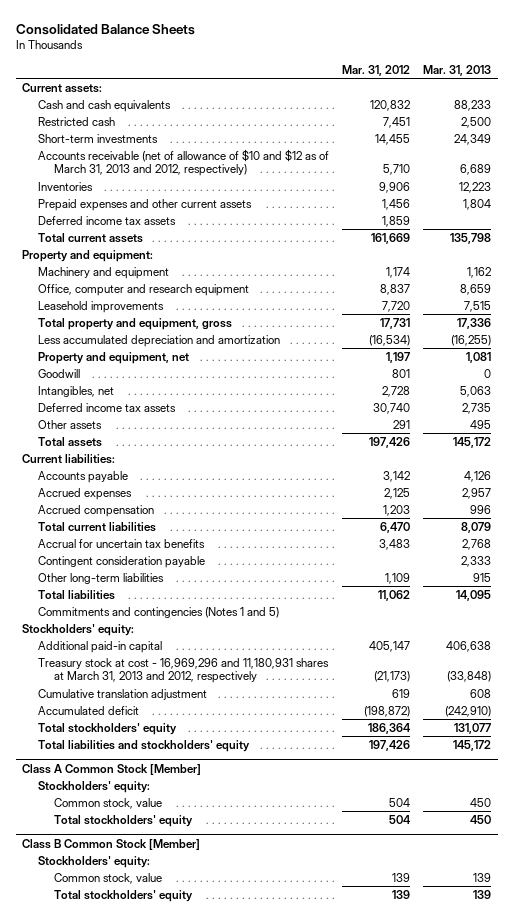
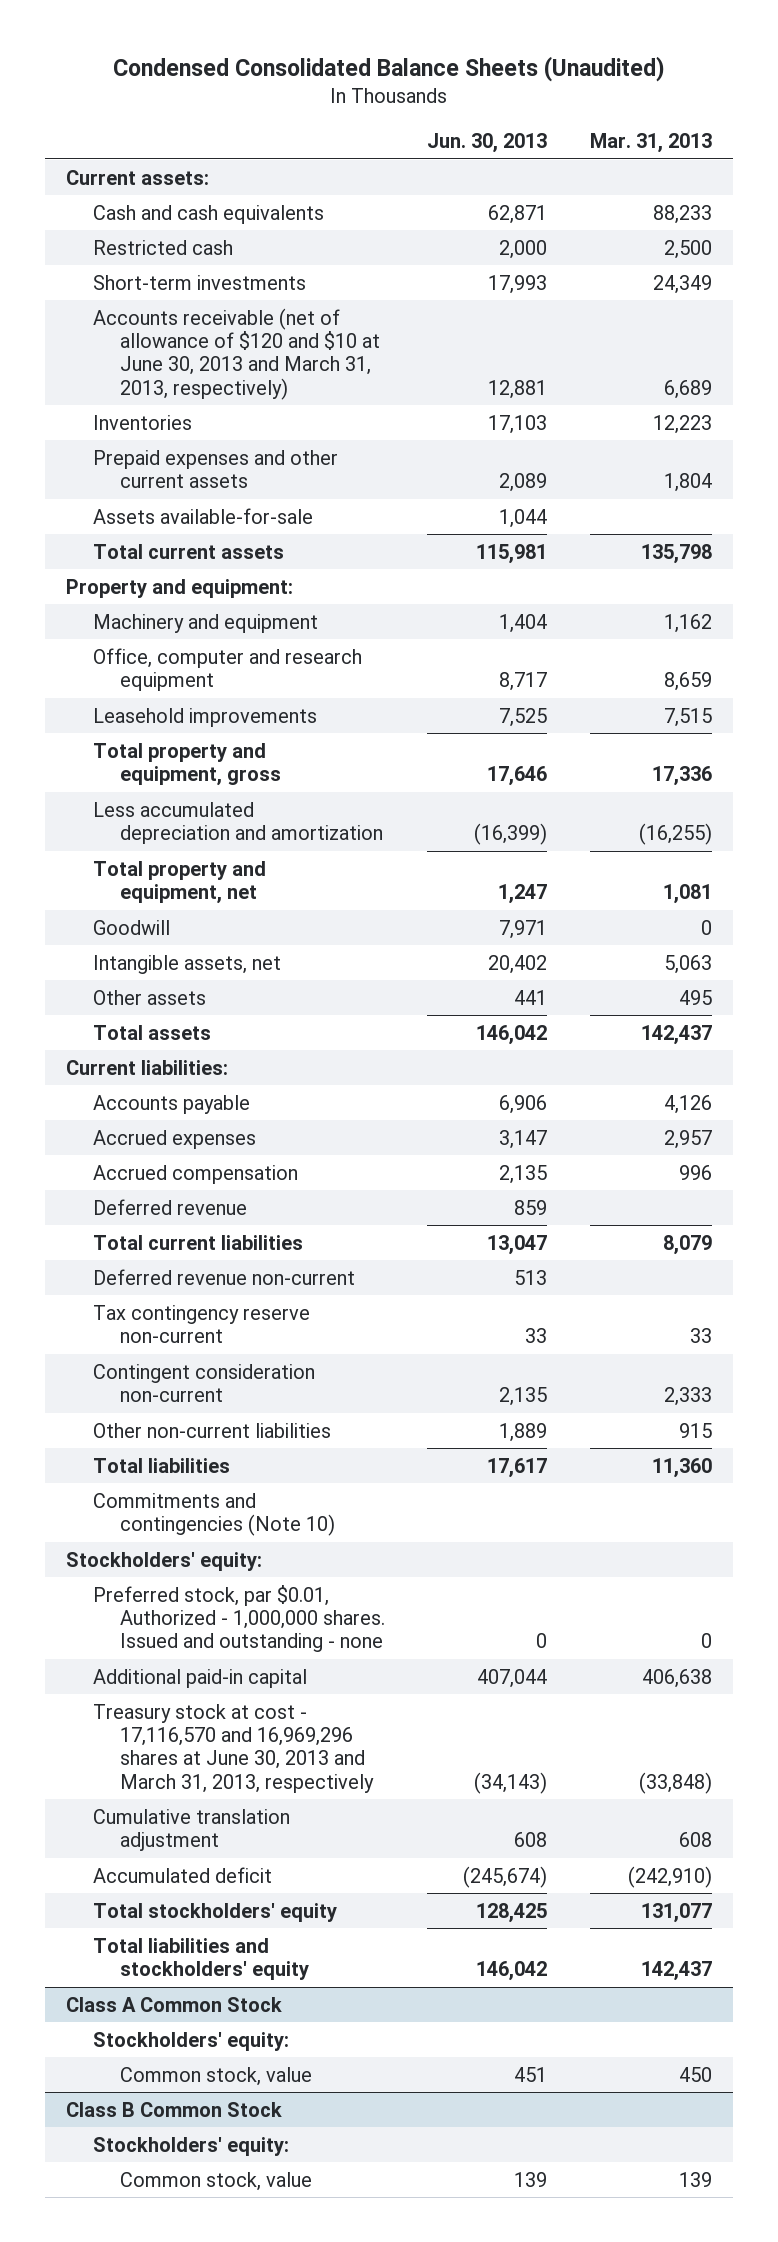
[15,23,195,35] Consolidated Balance Sheets -> [113,56,666,83] Condensed Consolidated Balance Sheets (Unaudited)
[342,64,411,76] Mar. 31, 2012 -> none
none -> [427,133,548,154] Jun. 30, 2013
[37,148,329,177] Accounts receivable (net of allowance of $10 and $12 as of March 31, 2013 and 2012, respectively) -> [93,307,380,400] Accounts receivable (net of allowance of $120 and $10 at June 30, 2013 and March 31, 2013, respectively)
[37,215,176,225] Deferred income tax assets -> none
none -> [93,507,314,524] Assets available-for-sale
[37,351,189,364] Property and equipment, net -> [93,860,267,905] Total property and equipment, net
[37,402,176,412] Deferred income tax assets -> none
[37,385,114,397] Intangibles, net -> [93,954,282,974] Intangible assets, net
[453,436,492,448] 145,172 -> [640,1024,712,1045] 142,437
none -> [93,1198,248,1215] Deferred revenue
[37,538,205,548] Accrual for uncertain tax benefits -> none
none -> [93,1268,356,1285] Deferred revenue non-current
none -> [93,1304,311,1344] Tax contingency reserve non-current
[37,555,205,568] Contingent consideration payable -> [93,1363,316,1403] Contingent consideration non-current
[37,572,164,584] Other long-term liabilities -> [93,1422,332,1438] Other non-current liabilities
[456,589,492,601] 14,095 -> [651,1457,712,1478] 11,360
[37,606,279,618] Commitments and contingencies (Notes 1 and 5) -> [93,1492,335,1537] Commitments and contingencies (Note 10)
none -> [93,1584,385,1653] Preferred stock, par $0.01, Authorized - 1,000,000 shares. Issued and outstanding - none
[37,657,329,684] Treasury stock at cost - 16,969,296 and 11,180,931 shares at March 31, 2013 and 2012, respectively -> [93,1703,374,1793] Treasury stock at cost - 17,116,570 and 16,969,296 shares at June 30, 2013 and March 31, 2013, respectively
[453,739,492,751] 145,172 -> [640,1961,712,1982] 142,437
[22,763,202,775] Class A Common Stock [Member] -> [66,1996,283,2012] Class A Common Stock
[53,814,193,827] Total stockholders' equity -> none
[22,838,201,850] Class B Common Stock [Member] -> [66,2101,283,2117] Class B Common Stock
[53,889,193,902] Total stockholders' equity -> none

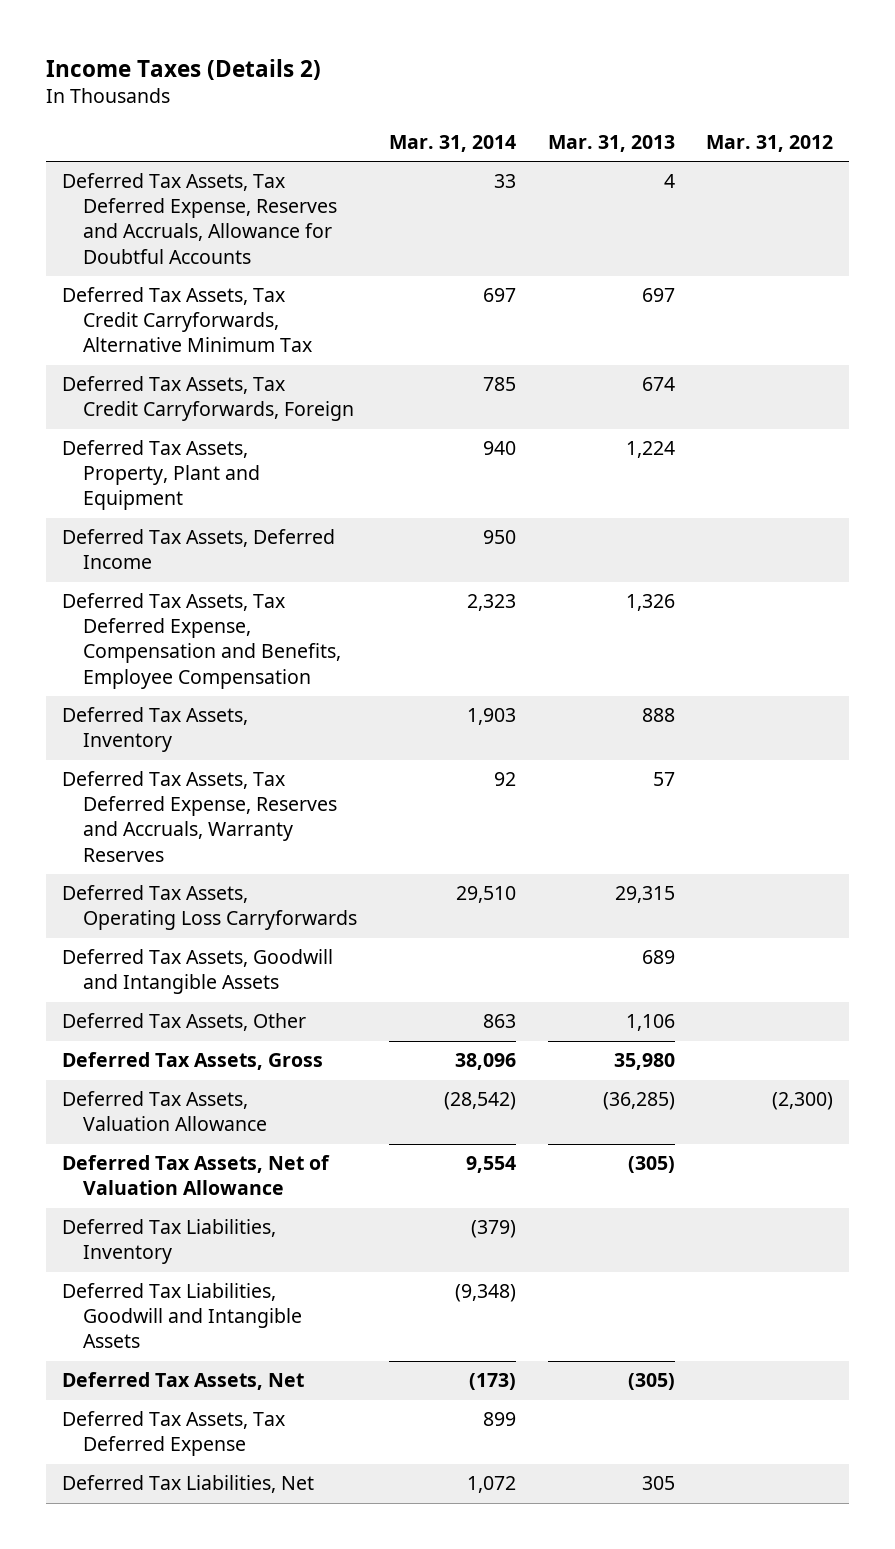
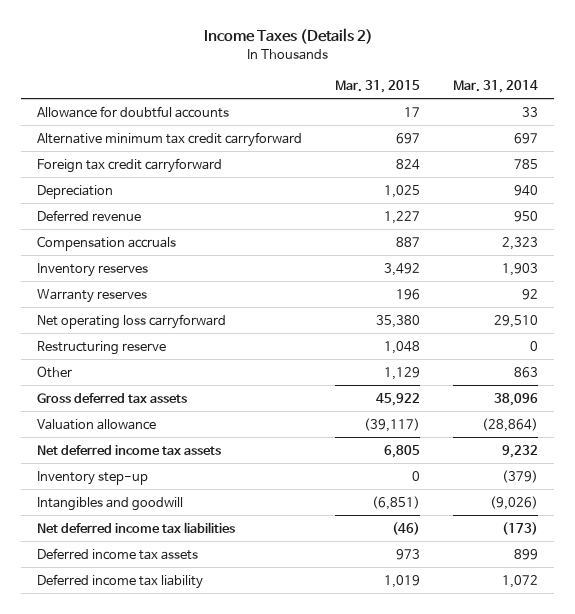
[547,134,675,152] Mar. 31, 2013 -> none
[706,134,834,152] Mar. 31, 2012 -> none
none -> [335,79,421,93] Mar. 31, 2015
[62,949,334,995] Deferred Tax Assets, Goodwill and Intangible Assets -> none
[62,173,338,264] Deferred Tax Assets, Tax Deferred Expense, Reserves and Accruals, Allowance for Doubtful Accounts -> [37,105,230,118] Allowance for doubtful accounts
[62,287,313,353] Deferred Tax Assets, Tax Credit Carryforwards, Alternative Minimum Tax -> [37,131,303,147] Alternative minimum tax credit carryforward
[62,376,355,422] Deferred Tax Assets, Tax Credit Carryforwards, Foreign -> [37,157,223,173] Foreign tax credit carryforward
[62,440,261,511] Deferred Tax Assets, Property, Plant and Equipment -> [37,184,114,199] Depreciation
[62,529,336,570] Deferred Tax Assets, Deferred Income -> [37,209,142,221] Deferred revenue
[62,593,342,689] Deferred Tax Assets, Tax Deferred Expense, Compensation and Benefits, Employee Compensation -> [37,235,177,251] Compensation accruals
[62,707,249,753] Deferred Tax Assets, Inventory -> [37,262,149,277] Inventory reserves
[62,771,338,862] Deferred Tax Assets, Tax Deferred Expense, Reserves and Accruals, Warranty Reserves -> [37,288,148,303] Warranty reserves
[62,885,358,931] Deferred Tax Assets, Operating Loss Carryforwards -> [37,313,227,329] Net operating loss carryforward
none -> [37,340,167,355] Restructuring reserve
[62,1013,307,1032] Deferred Tax Assets, Other -> [37,365,73,378] Other
[62,1052,324,1071] Deferred Tax Assets, Gross -> [37,392,188,403] Gross deferred tax assets
[62,1091,268,1132] Deferred Tax Assets, Valuation Allowance -> [37,418,157,430] Valuation allowance
[443,1092,516,1111] (28,542) -> [481,417,538,432] (28,864)
[62,1155,331,1196] Deferred Tax Assets, Net of Valuation Allowance -> [37,444,222,455] Net deferred income tax assets
[465,1156,516,1174] 9,554 -> [501,444,538,458] 9,232
[62,1219,277,1265] Deferred Tax Liabilities, Inventory -> [37,470,149,485] Inventory step-up
[62,1283,303,1349] Deferred Tax Liabilities, Goodwill and Intangible Assets -> [37,496,184,511] Intangibles and goodwill
[454,1284,516,1303] (9,348) -> [489,495,538,510] (9,026)
[62,1372,305,1391] Deferred Tax Assets, Net -> [37,521,236,533] Net deferred income tax liabilities
[62,1411,286,1457] Deferred Tax Assets, Tax Deferred Expense -> [37,547,199,560] Deferred income tax assets
[62,1475,315,1494] Deferred Tax Liabilities, Net -> [37,573,204,589] Deferred income tax liability

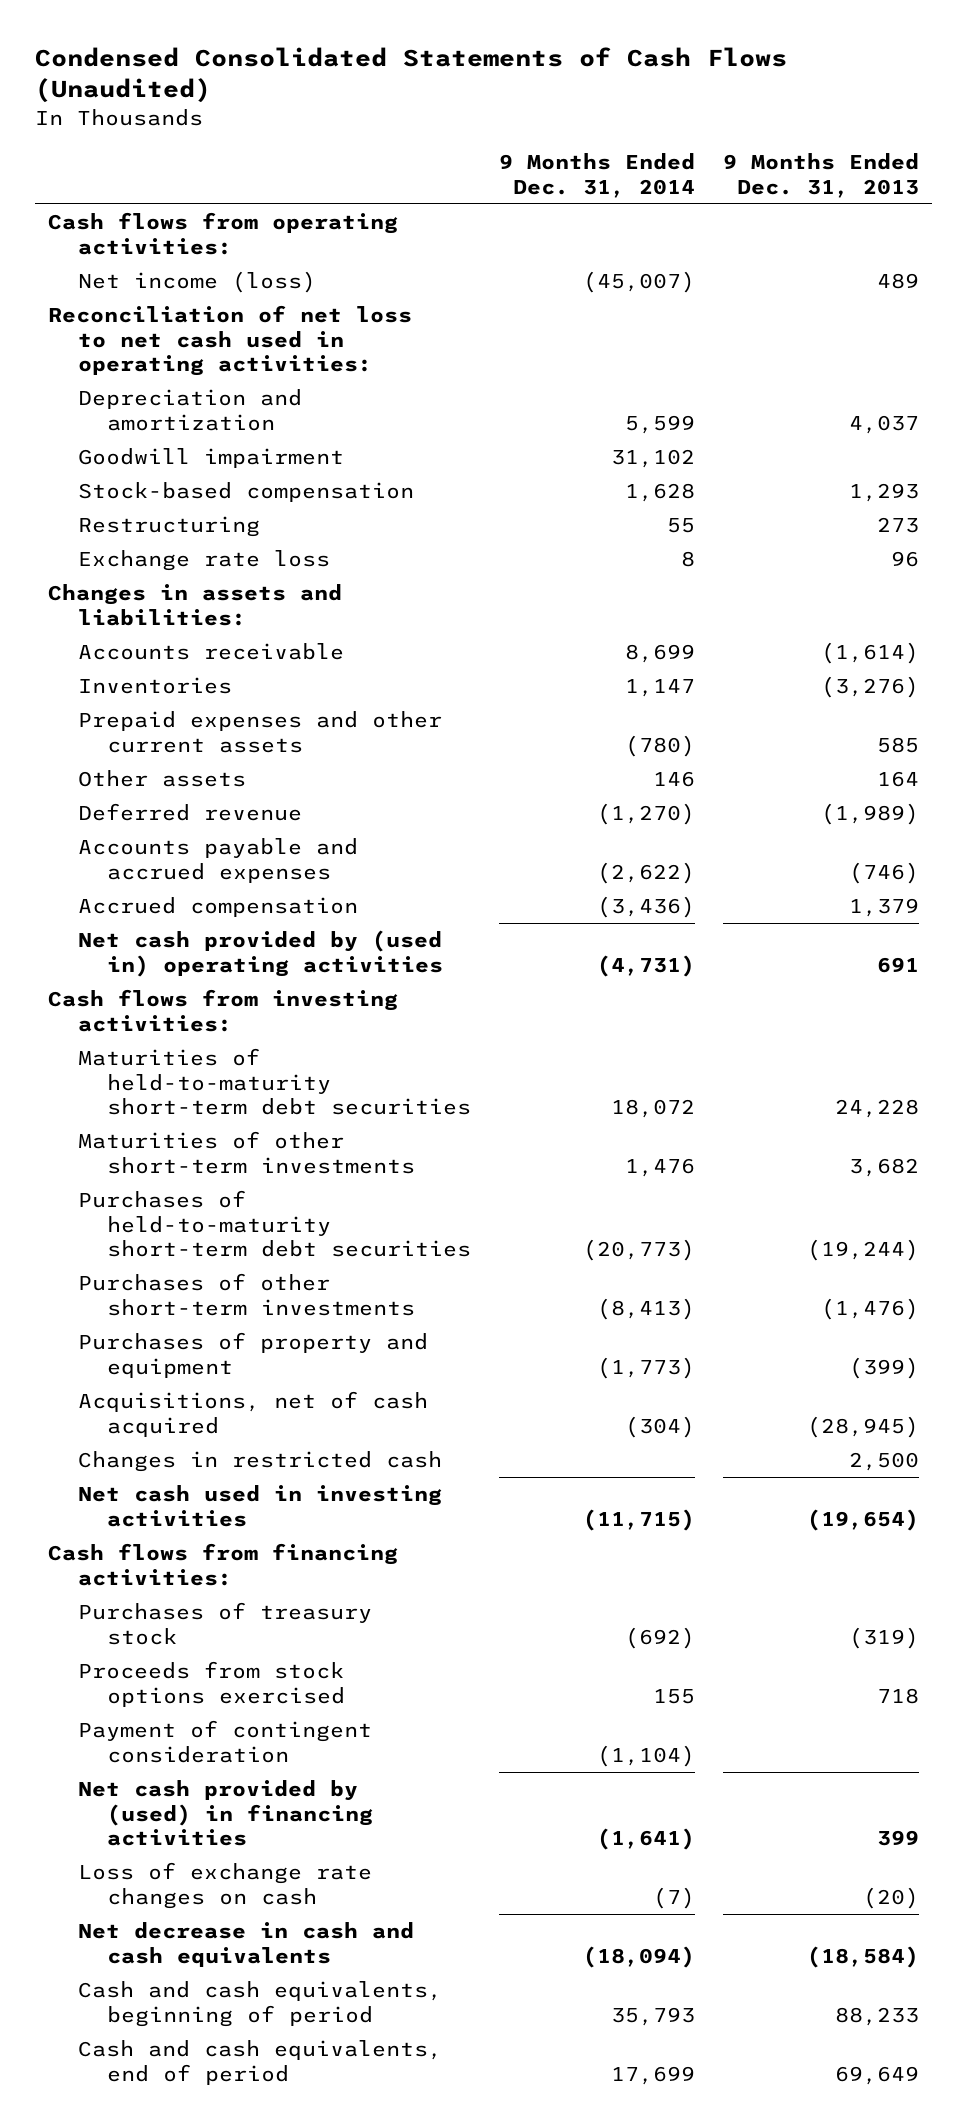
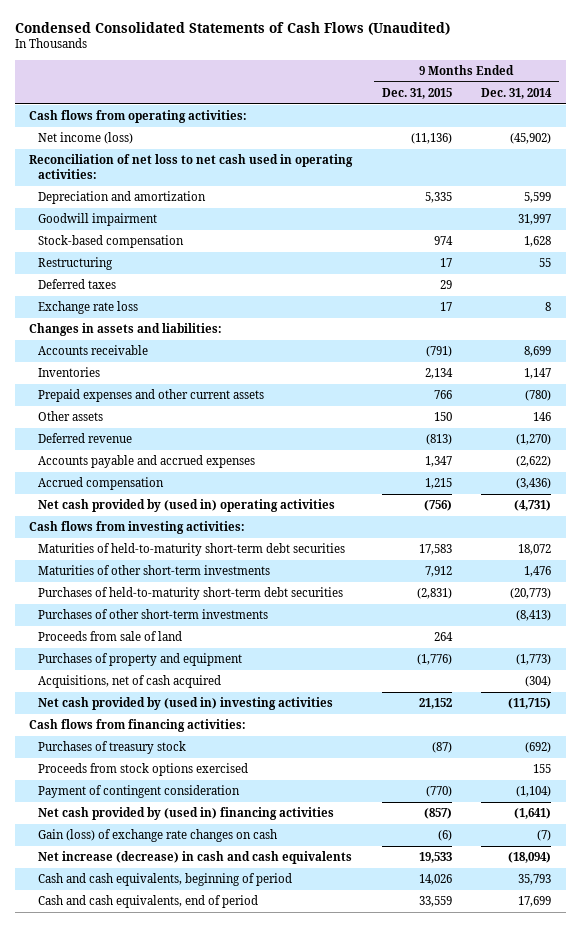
[722,153,919,198] 9 Months Ended Dec. 31, 2013 -> none
none -> [381,87,452,99] Dec. 31, 2015
[582,271,695,294] (45,007) -> [510,133,552,145] (45,902)
[610,449,695,469] 31,102 -> [518,214,552,226] 31,997
none -> [37,279,116,290] Deferred taxes
none -> [37,631,182,642] Proceeds from sale of land
[77,1451,442,1473] Changes in restricted cash -> none
[77,1485,442,1527] Net cash used in investing activities -> [37,697,333,711] Net cash provided by (used in) investing activities
[77,1780,374,1847] Net cash provided by (used) in financing activities -> [37,807,334,821] Net cash provided by (used in) financing activities
[77,1862,372,1909] Loss of exchange rate changes on cash -> [37,829,277,843] Gain (loss) of exchange rate changes on cash
[77,1922,414,1967] Net decrease in cash and cash equivalents -> [37,851,352,865] Net increase (decrease) in cash and cash equivalents

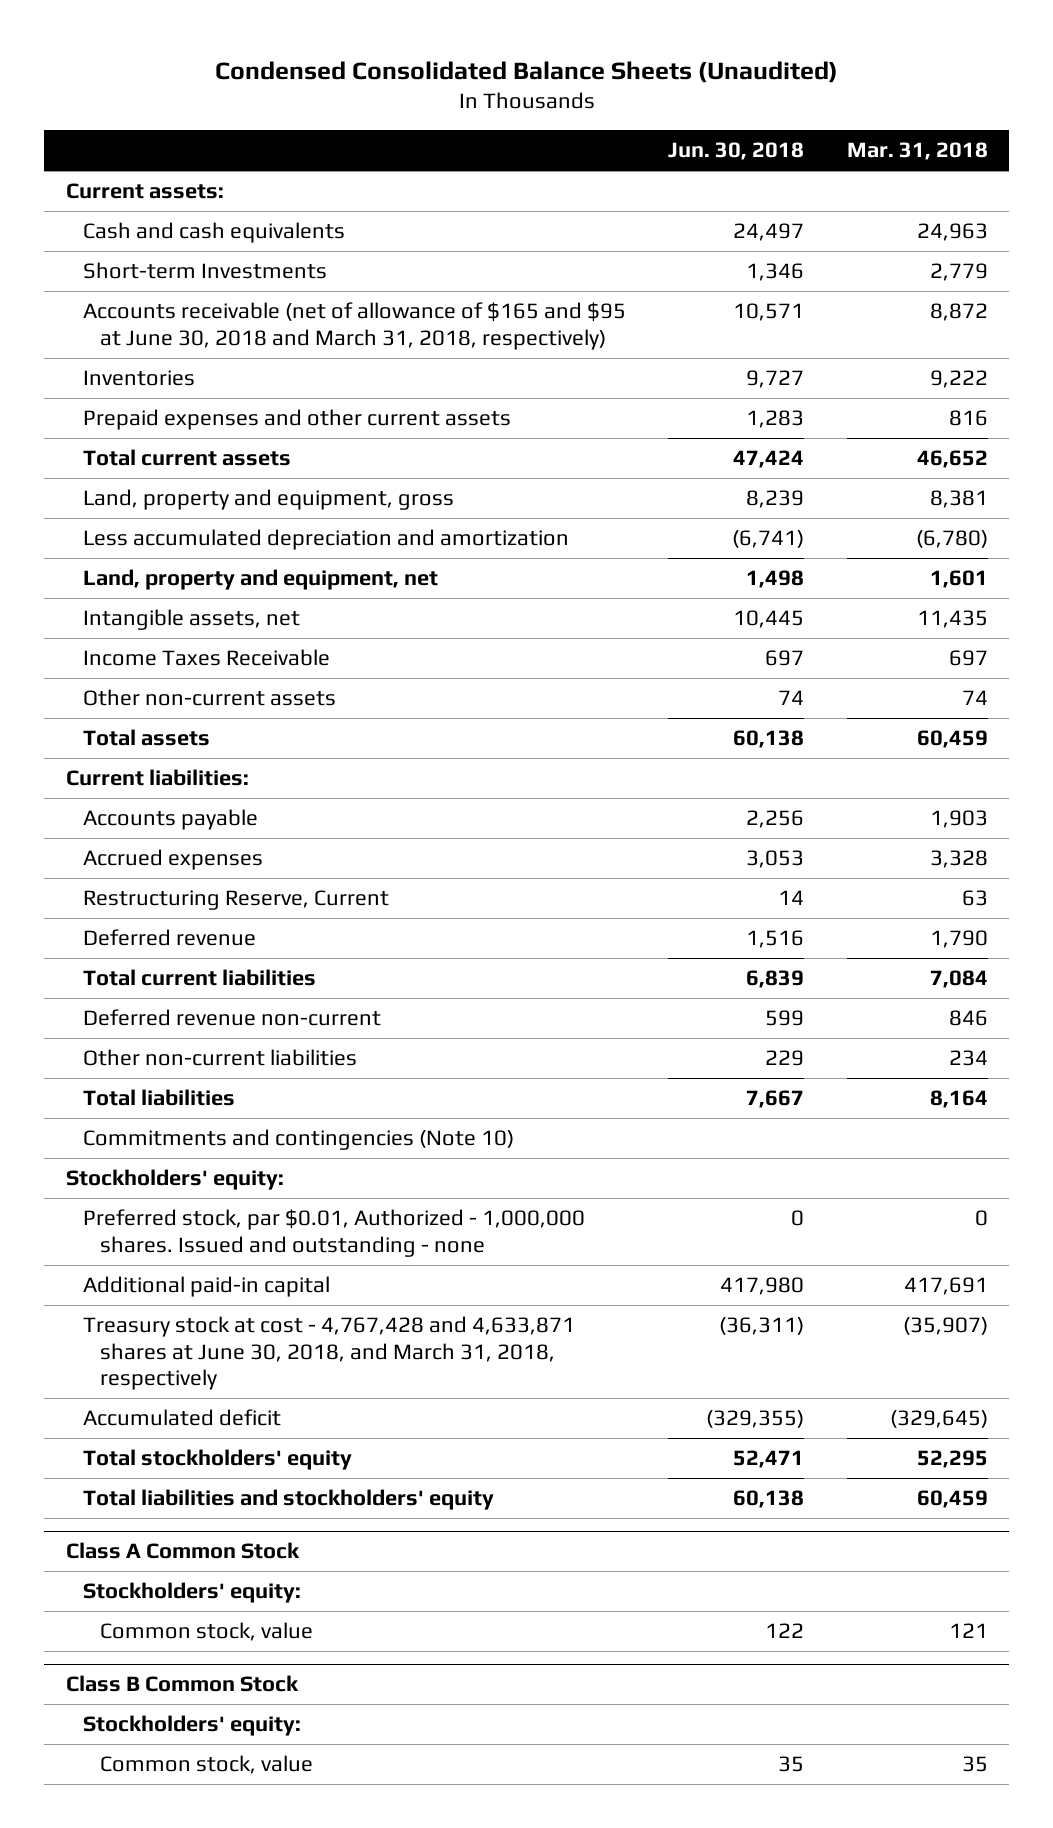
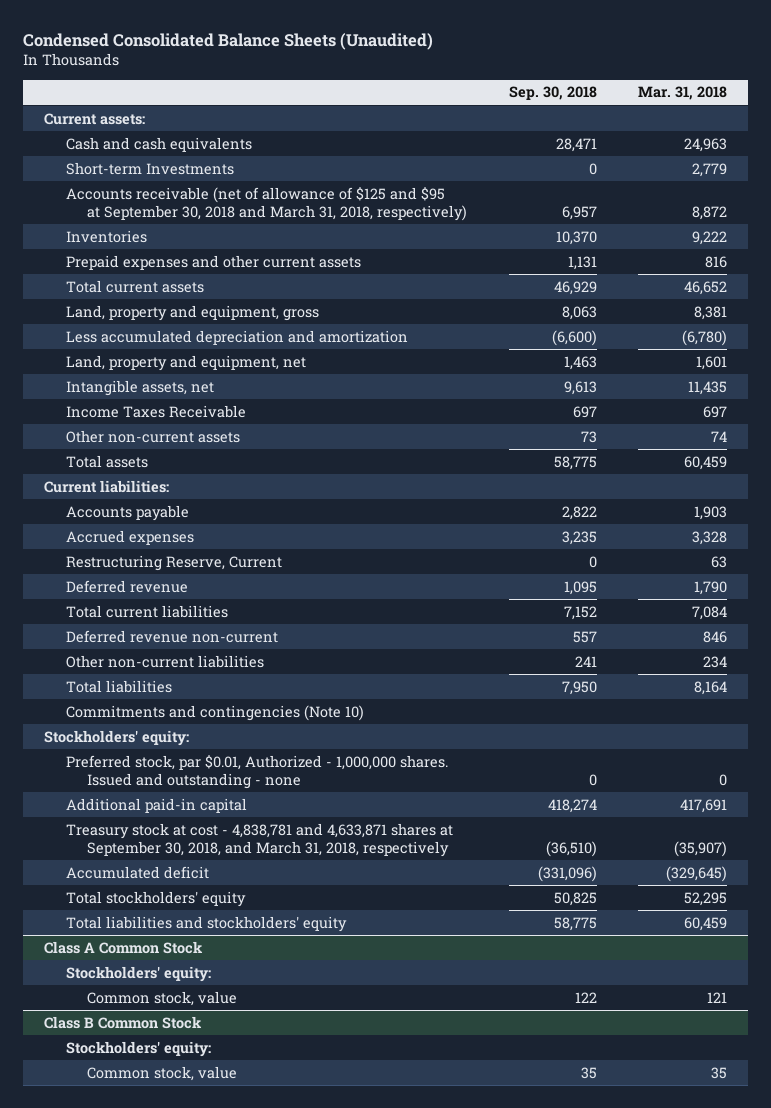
[668,142,805,161] Jun. 30, 2018 -> none
none -> [508,86,597,101] Sep. 30, 2018
[82,302,626,350] Accounts receivable (net of allowance of $165 and $95 at June 30, 2018 and March 31, 2018, respectively) -> [65,186,468,221] Accounts receivable (net of allowance of $125 and $95 at September 30, 2018 and March 31, 2018, respectively)
[82,1316,575,1391] Treasury stock at cost - 4,767,428 and 4,633,871 shares at June 30, 2018, and March 31, 2018, respectively -> [65,822,453,857] Treasury stock at cost - 4,838,781 and 4,633,871 shares at September 30, 2018, and March 31, 2018, respectively

